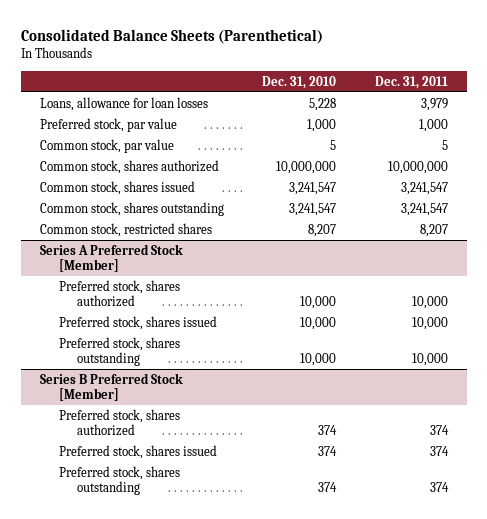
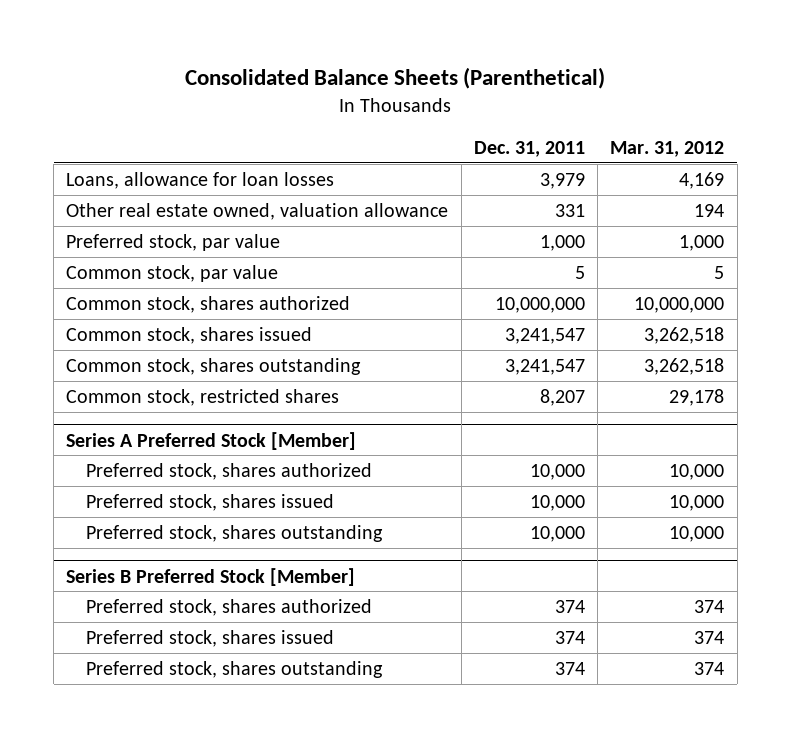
[262,75,337,89] Dec. 31, 2010 -> none
none -> [610,140,725,157] Mar. 31, 2012
none -> [66,202,449,220] Other real estate owned, valuation allowance

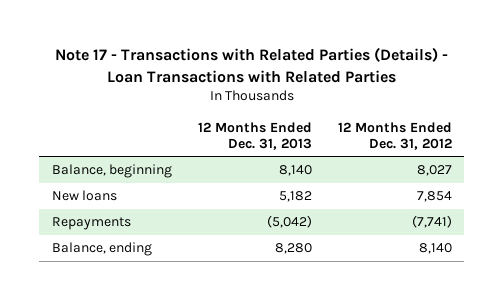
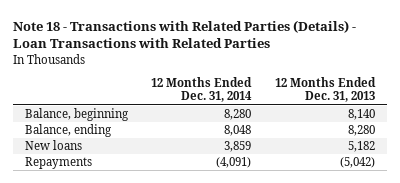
[54,47,448,83] Note 17 - Transactions with Related Parties (Details) - Loan Transactions with Related Parties -> [13,19,357,49] Note 18 - Transactions with Related Parties (Details) - Loan Transactions with Related Parties
[337,121,452,150] 12 Months Ended Dec. 31, 2012 -> none
none -> [151,77,253,103] 12 Months Ended Dec. 31, 2014
[51,242,152,257] Balance, ending -> [25,124,113,138] Balance, ending

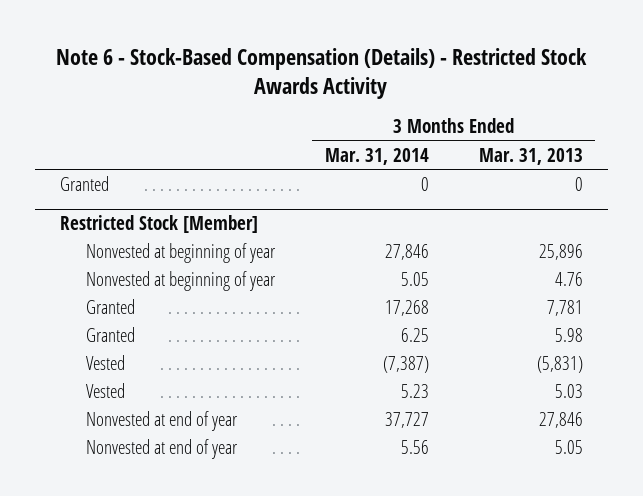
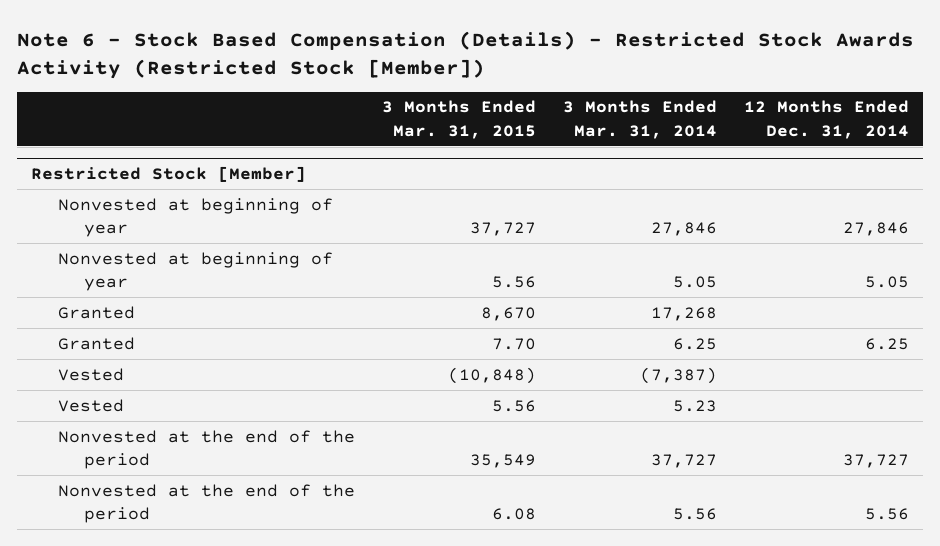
[56,47,588,99] Note 6 - Stock-Based Compensation (Details) - Restricted Stock Awards Activity -> [17,30,915,79] Note 6 - Stock Based Compensation (Details) - Restricted Stock Awards Activity (Restricted Stock [Member])
[478,147,583,165] Mar. 31, 2013 -> none
none -> [381,100,536,139] 3 Months Ended Mar. 31, 2015
none -> [744,100,910,139] 12 Months Ended Dec. 31, 2014
[60,175,110,191] Granted -> none
[85,410,238,431] Nonvested at end of year -> [57,429,355,470] Nonvested at the end of the period
[85,438,238,459] Nonvested at end of year -> [57,483,355,524] Nonvested at the end of the period

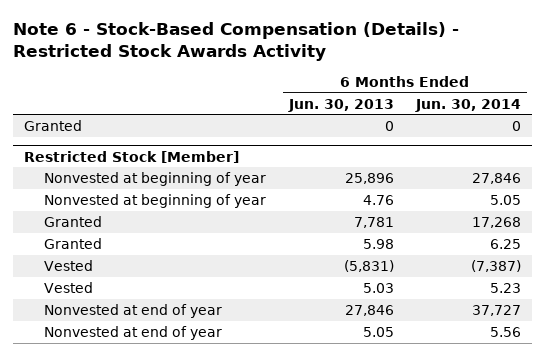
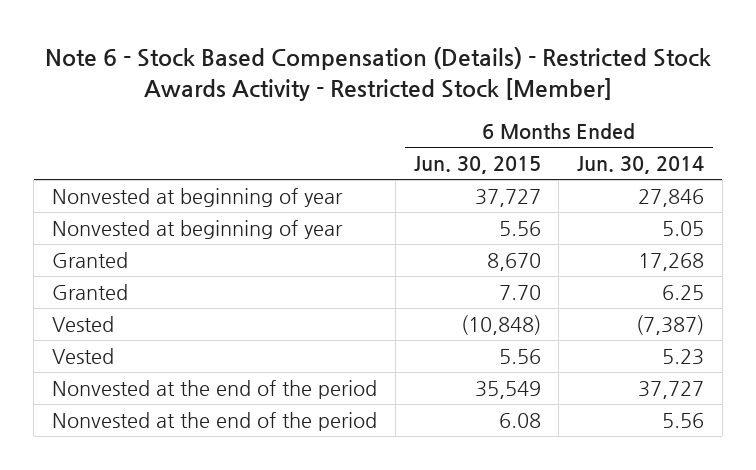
[12,21,459,61] Note 6 - Stock-Based Compensation (Details) - Restricted Stock Awards Activity -> [45,46,712,101] Note 6 - Stock Based Compensation (Details) - Restricted Stock Awards Activity - Restricted Stock [Member]
[287,98,394,112] Jun. 30, 2013 -> none
none -> [413,156,541,175] Jun. 30, 2015
[23,119,82,131] Granted -> none
[23,150,239,163] Restricted Stock [Member] -> none
[44,303,223,318] Nonvested at end of year -> [52,379,378,399] Nonvested at the end of the period
[44,325,223,340] Nonvested at end of year -> [52,411,378,431] Nonvested at the end of the period

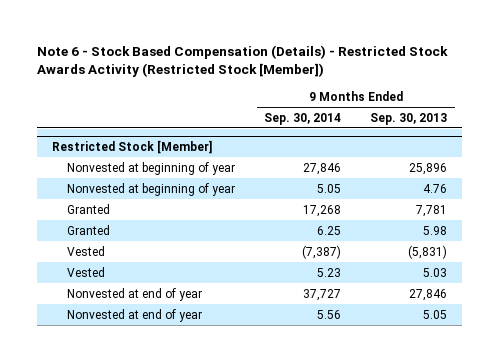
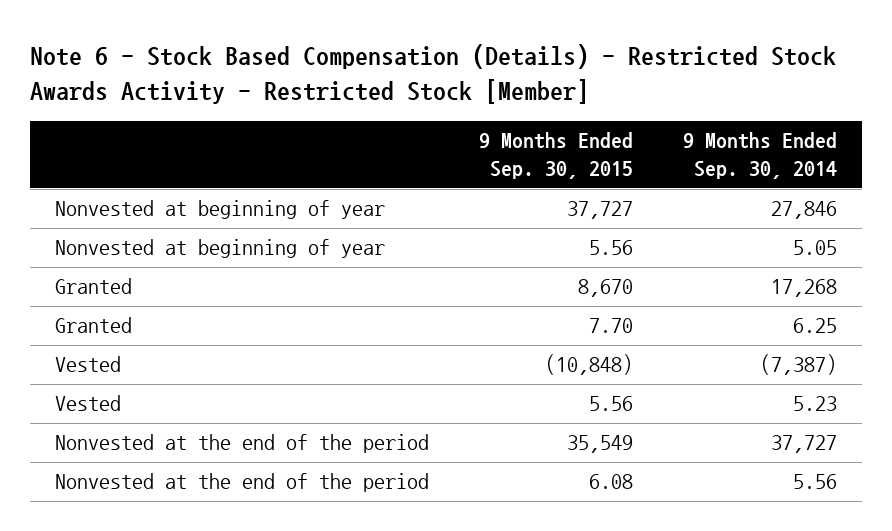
[37,44,449,78] Note 6 - Stock Based Compensation (Details) - Restricted Stock Awards Activity (Restricted Stock [Member]) -> [29,44,836,104] Note 6 - Stock Based Compensation (Details) - Restricted Stock Awards Activity - Restricted Stock [Member]
[370,112,448,125] Sep. 30, 2013 -> none
none -> [478,132,633,180] 9 Months Ended Sep. 30, 2015
[51,139,212,154] Restricted Stock [Member] -> none
[67,287,203,301] Nonvested at end of year -> [54,434,429,454] Nonvested at the end of the period
[67,308,203,322] Nonvested at end of year -> [54,473,429,493] Nonvested at the end of the period

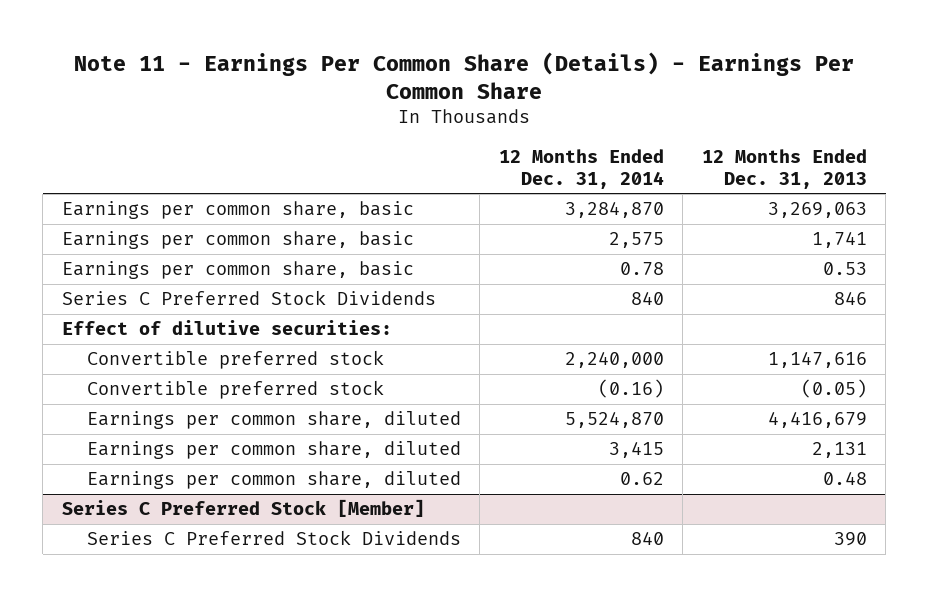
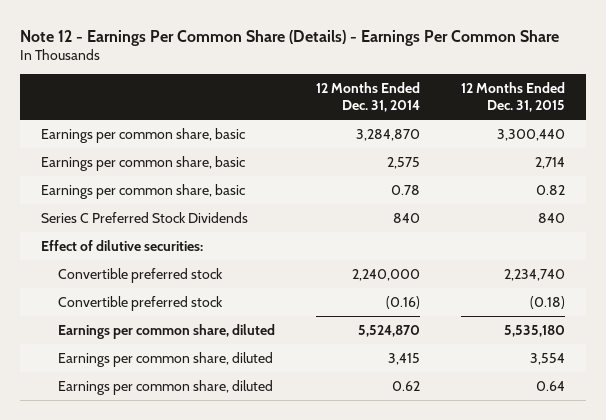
[74,51,855,99] Note 11 - Earnings Per Common Share (Details) - Earnings Per Common Share -> [20,29,560,46] Note 12 - Earnings Per Common Share (Details) - Earnings Per Common Share
[701,148,867,189] 12 Months Ended Dec. 31, 2013 -> none
none -> [461,82,566,113] 12 Months Ended Dec. 31, 2015
[61,499,425,518] Series C Preferred Stock [Member] -> none
[87,530,462,546] Series C Preferred Stock Dividends -> none

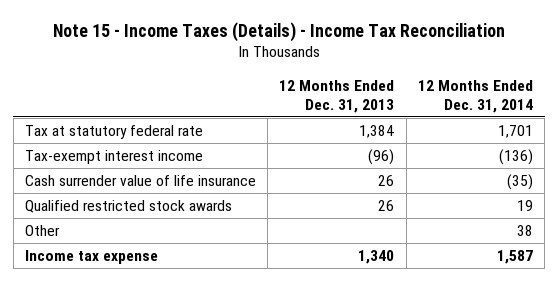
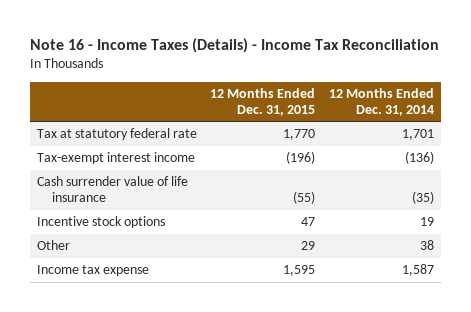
[52,21,505,42] Note 15 - Income Taxes (Details) - Income Tax Reconciliation -> [29,38,439,54] Note 16 - Income Taxes (Details) - Income Tax Reconciliation
[279,79,395,113] 12 Months Ended Dec. 31, 2013 -> none
none -> [210,87,316,116] 12 Months Ended Dec. 31, 2015
[24,199,232,213] Qualified restricted stock awards -> [36,216,165,229] Incentive stock options

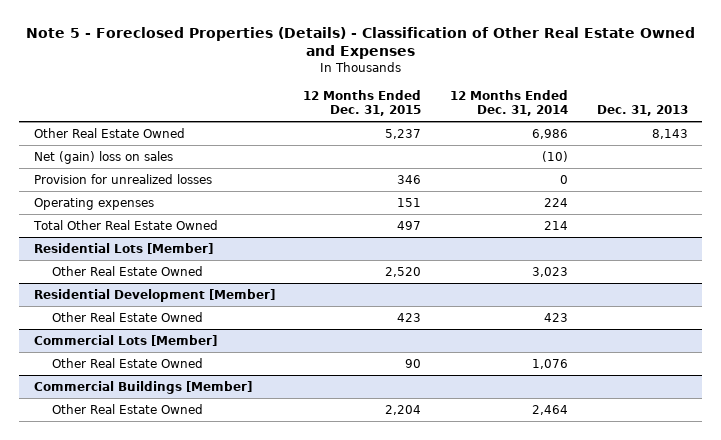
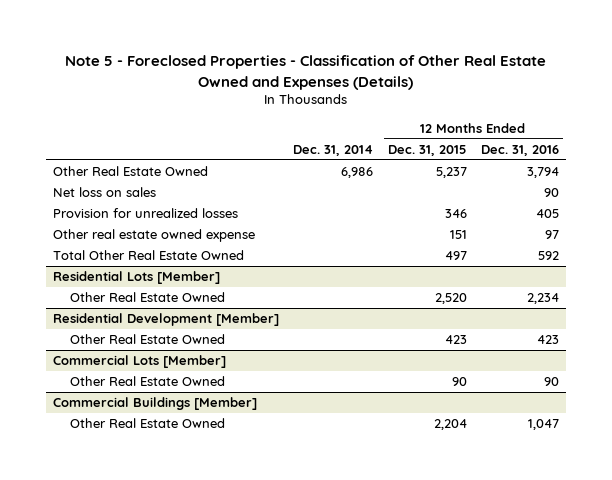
[25,26,695,59] Note 5 - Foreclosed Properties (Details) - Classification of Other Real Estate Owned and Expenses -> [64,55,546,90] Note 5 - Foreclosed Properties - Classification of Other Real Estate Owned and Expenses (Details)
[450,89,569,117] 12 Months Ended Dec. 31, 2014 -> none
[596,105,688,117] Dec. 31, 2013 -> none
none -> [293,144,374,156] Dec. 31, 2014
none -> [480,144,559,156] Dec. 31, 2016
[33,150,173,164] Net (gain) loss on sales -> [52,187,156,198] Net loss on sales
[33,197,154,210] Operating expenses -> [52,229,255,243] Other real estate owned expense

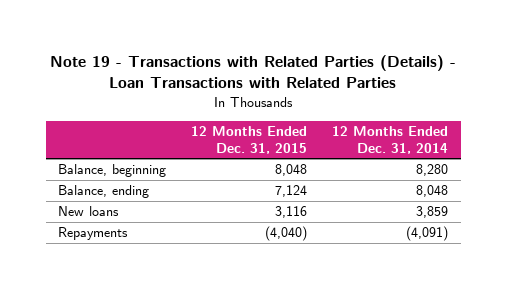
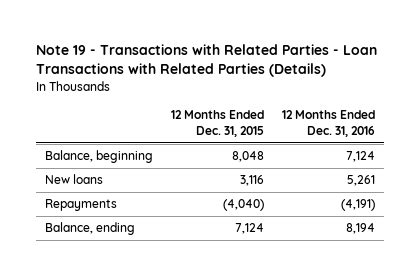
[50,55,457,89] Note 19 - Transactions with Related Parties (Details) - Loan Transactions with Related Parties -> [36,44,378,78] Note 19 - Transactions with Related Parties - Loan Transactions with Related Parties (Details)
[332,125,449,154] 12 Months Ended Dec. 31, 2014 -> none
none -> [282,110,376,137] 12 Months Ended Dec. 31, 2016
[58,185,150,199] Balance, ending -> [45,222,136,236] Balance, ending

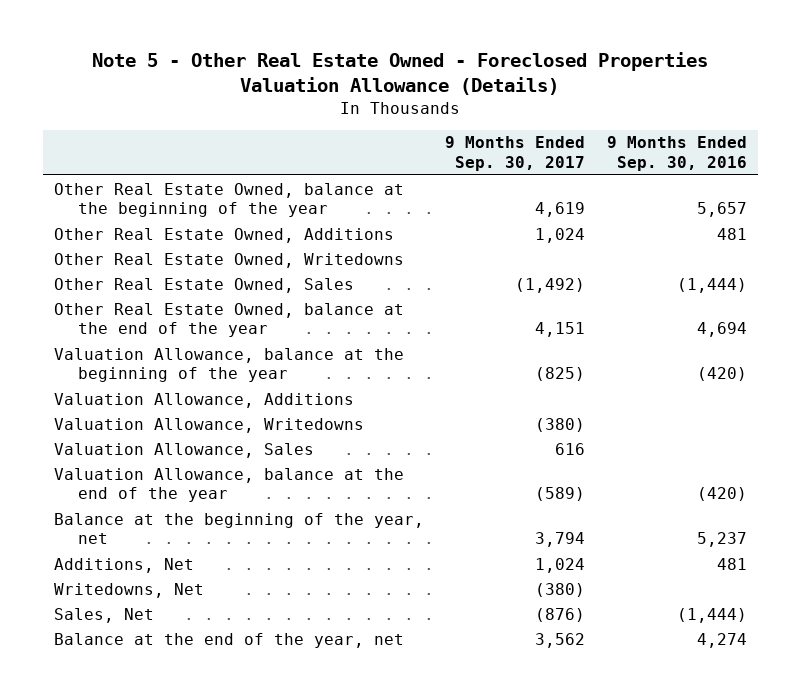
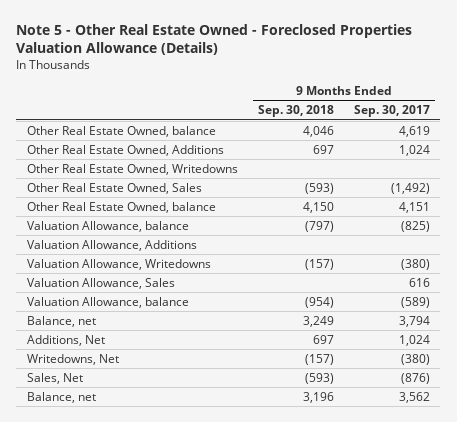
[606,136,747,171] 9 Months Ended Sep. 30, 2016 -> none
none -> [257,105,334,118] Sep. 30, 2018
[53,182,404,217] Other Real Estate Owned, balance at the beginning of the year -> [26,125,216,137] Other Real Estate Owned, balance
[53,302,404,337] Other Real Estate Owned, balance at the end of the year -> [26,201,216,213] Other Real Estate Owned, balance
[53,347,404,382] Valuation Allowance, balance at the beginning of the year -> [26,220,189,232] Valuation Allowance, balance
[53,467,404,502] Valuation Allowance, balance at the end of the year -> [26,296,189,308] Valuation Allowance, balance
[53,512,424,544] Balance at the beginning of the year, net -> [26,315,96,327] Balance, net
[53,632,404,648] Balance at the end of the year, net -> [26,391,96,403] Balance, net

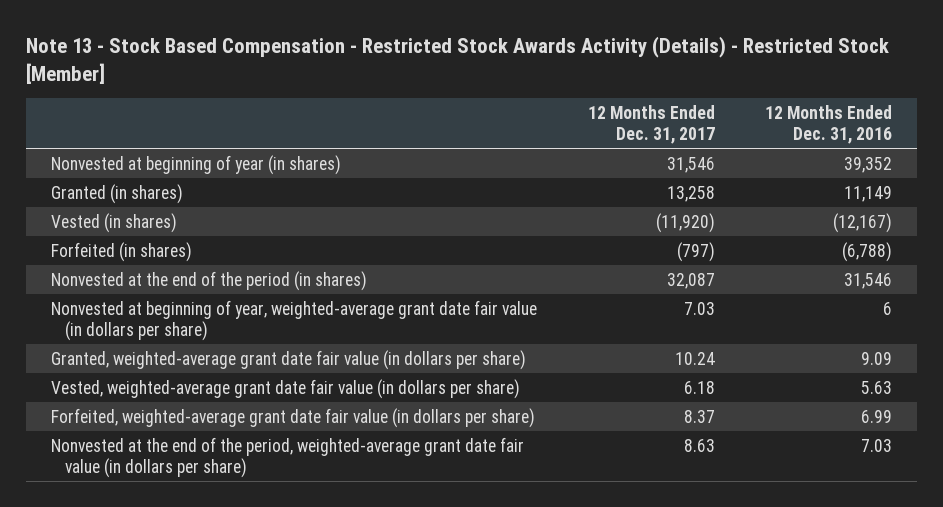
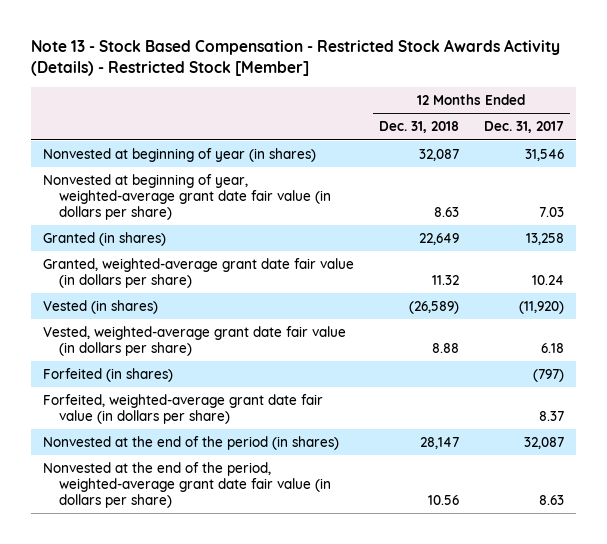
[765,104,893,144] 12 Months Ended Dec. 31, 2016 -> none
none -> [379,121,460,134] Dec. 31, 2018
[50,183,183,204] Granted (in shares) -> [43,232,167,247] Granted (in shares)
[50,212,177,233] Vested (in shares) -> [43,300,159,315] Vested (in shares)
[50,241,192,262] Forfeited (in shares) -> [43,368,174,383] Forfeited (in shares)
[50,270,367,291] Nonvested at the end of the period (in shares) -> [43,436,340,451] Nonvested at the end of the period (in shares)

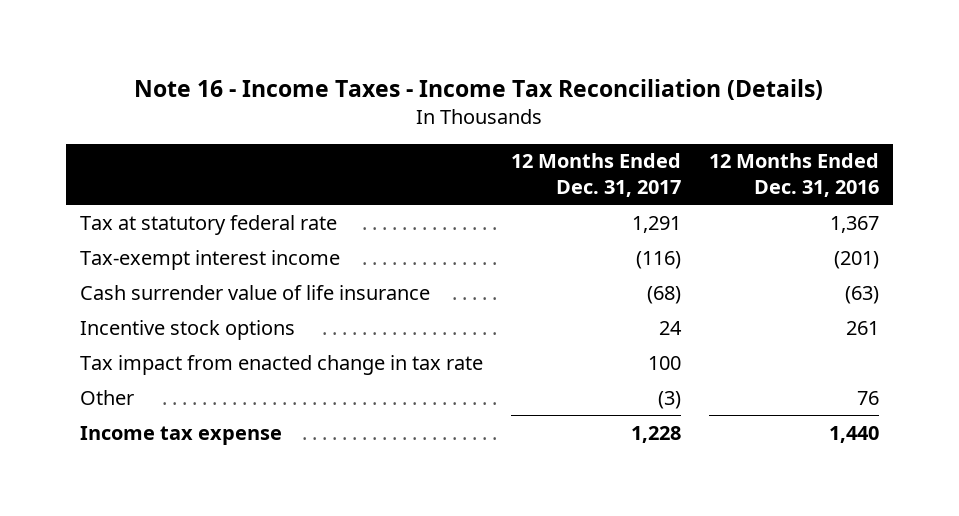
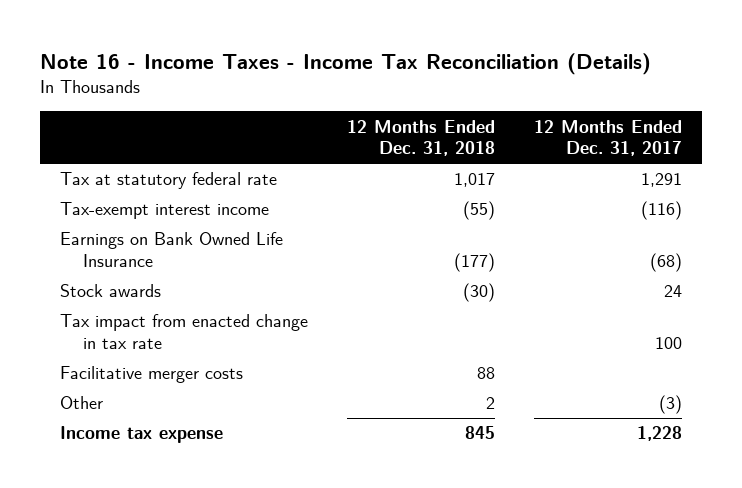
[708,153,879,198] 12 Months Ended Dec. 31, 2016 -> none
none -> [347,119,496,157] 12 Months Ended Dec. 31, 2018
[79,284,430,300] Cash surrender value of life insurance -> none
none -> [59,232,283,268] Earnings on Bank Owned Life Insurance
[79,319,295,340] Incentive stock options -> [59,284,161,298] Stock awards
none -> [59,366,243,384] Facilitative merger costs

